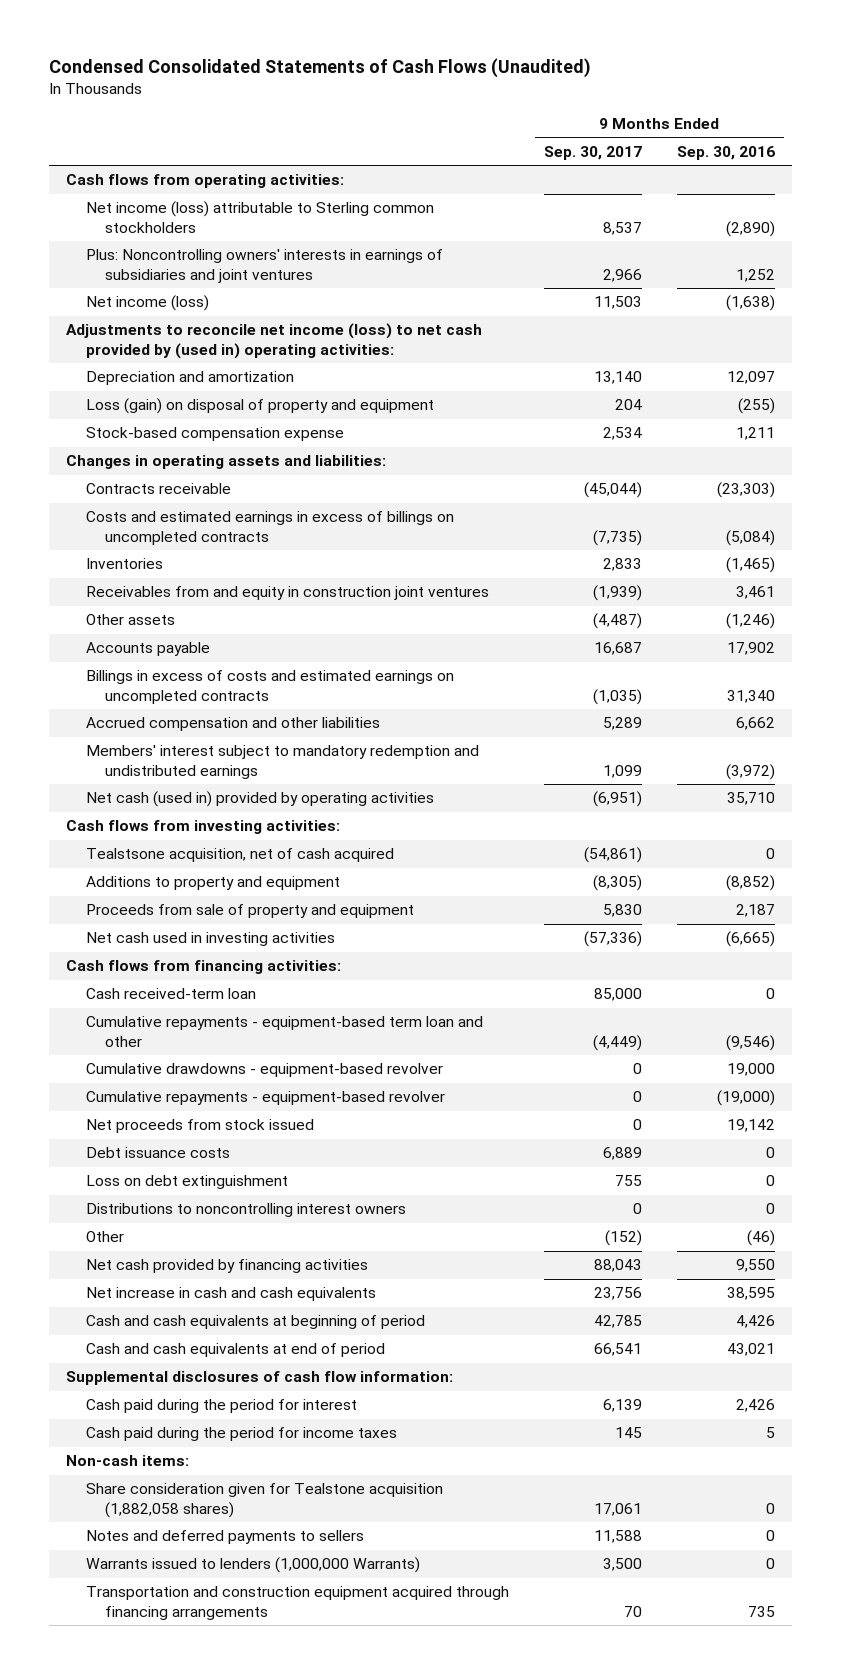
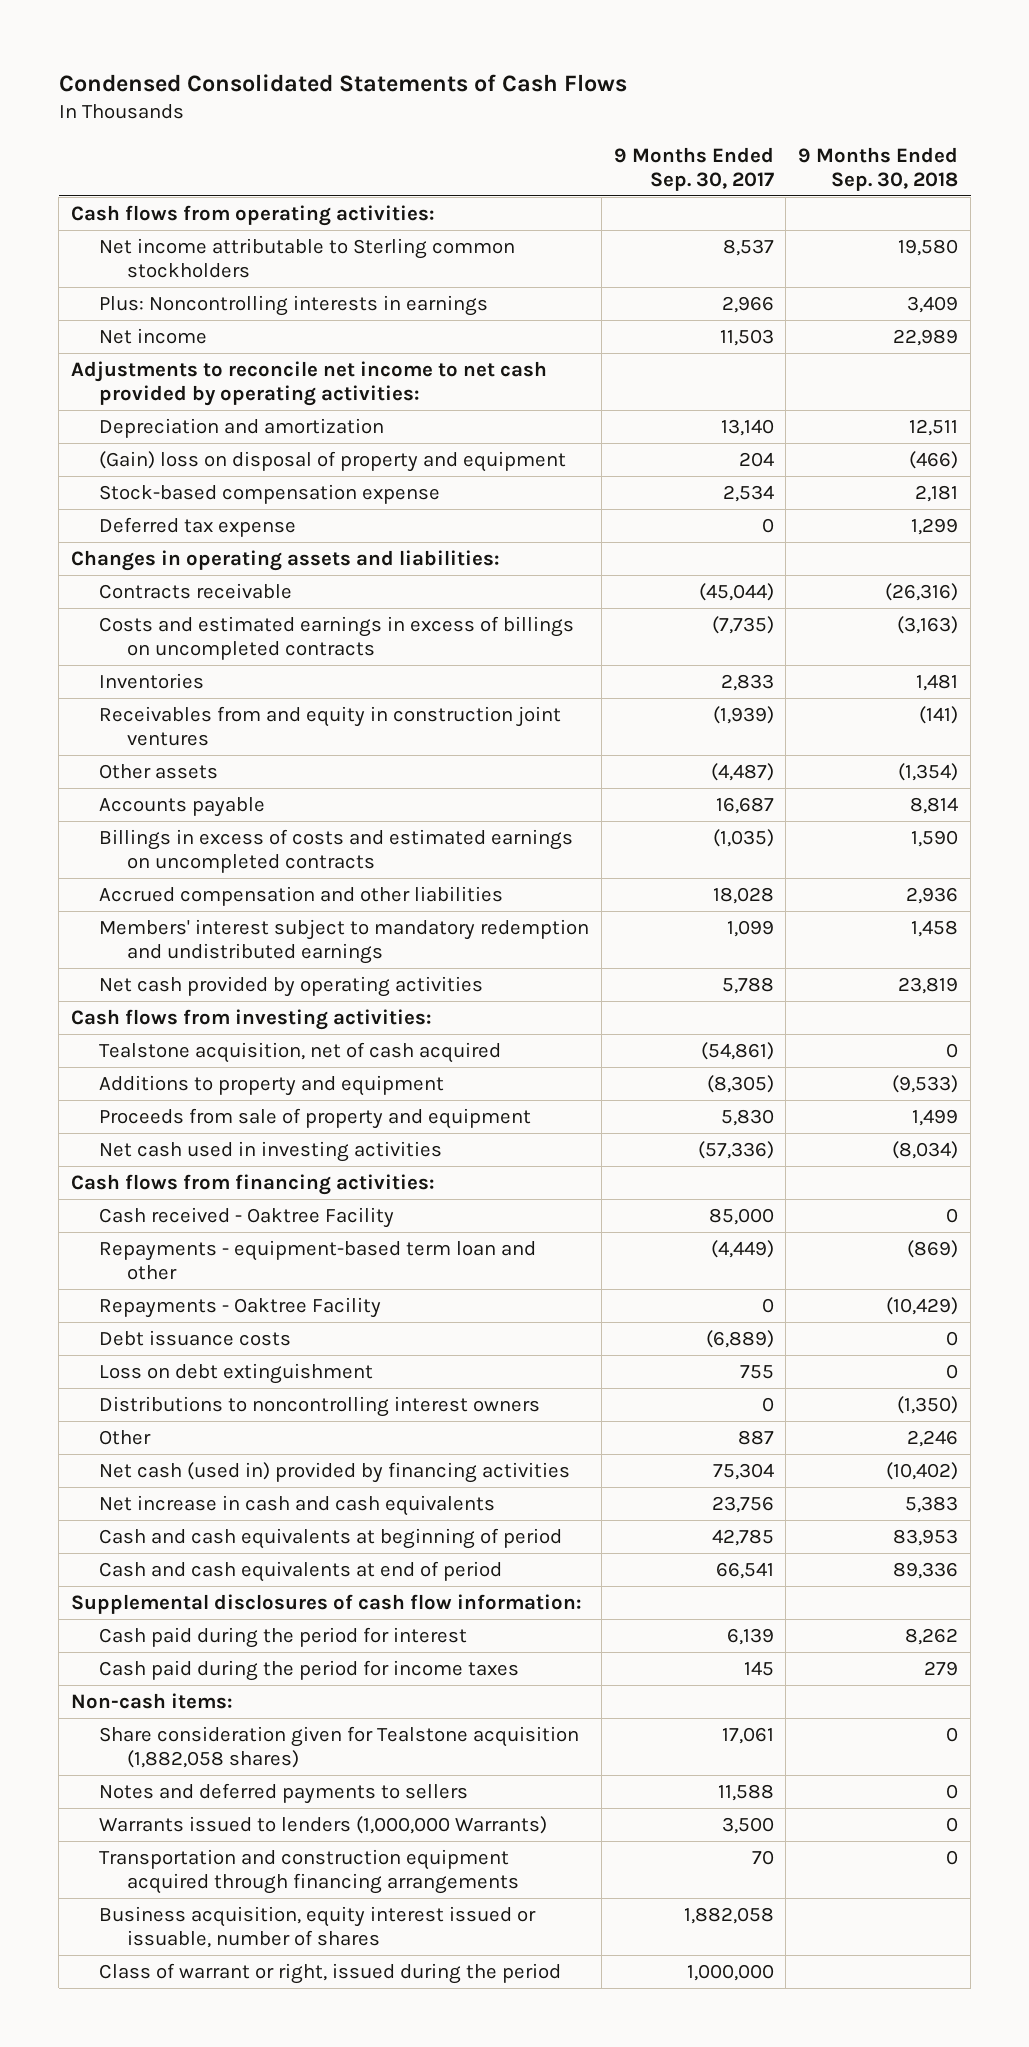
[48,57,591,78] Condensed Consolidated Statements of Cash Flows (Unaudited) -> [58,73,627,92] Condensed Consolidated Statements of Cash Flows
[676,145,775,160] Sep. 30, 2016 -> none
none -> [798,146,959,191] 9 Months Ended Sep. 30, 2018
[85,201,434,233] Net income (loss) attributable to Sterling common stockholders -> [99,238,516,278] Net income attributable to Sterling common stockholders
[85,249,443,283] Plus: Noncontrolling owners' interests in earnings of subsidiaries and joint ventures -> [99,295,489,317] Plus: Noncontrolling interests in earnings
[85,295,209,312] Net income (loss) -> [99,328,208,345] Net income
[66,323,483,359] Adjustments to reconcile net income (loss) to net cash provided by (used in) operating activities: -> [70,361,547,406] Adjustments to reconcile net income to net cash provided by operating activities:
[85,398,434,415] Loss (gain) on disposal of property and equipment -> [99,451,567,473] (Gain) loss on disposal of property and equipment
none -> [99,517,297,538] Deferred tax expense
[602,717,642,731] 5,289 -> [712,887,774,905] 18,028
[85,791,434,808] Net cash (used in) provided by operating activities -> [99,976,484,998] Net cash provided by operating activities
[592,791,642,808] (6,951) -> [721,977,774,995] 5,788
[85,848,394,863] Tealstsone acquisition, net of cash acquired -> [99,1042,502,1064] Tealstone acquisition, net of cash acquired
[85,1063,443,1078] Cumulative drawdowns - equipment-based revolver -> none
[85,1119,314,1134] Net proceeds from stock issued -> none
[85,988,256,1000] Cash received-term loan -> [99,1207,395,1229] Cash received - Oaktree Facility
[85,1016,483,1047] Cumulative repayments - equipment-based term loan and other -> [99,1240,537,1280] Repayments - equipment-based term loan and other
[85,1091,445,1106] Cumulative repayments - equipment-based revolver -> [99,1297,382,1319] Repayments - Oaktree Facility
[602,1147,642,1161] 6,889 -> [705,1330,774,1349] (6,889)
[604,1230,642,1247] (152) -> [737,1430,774,1446] 887
[85,1259,368,1274] Net cash provided by financing activities -> [99,1462,571,1484] Net cash (used in) provided by financing activities
[593,1259,642,1273] 88,043 -> [712,1463,774,1481] 75,304
none -> [99,1906,537,1948] Business acquisition, equity interest issued or issuable, number of shares
none -> [99,1963,562,1985] Class of warrant or right, issued during the period

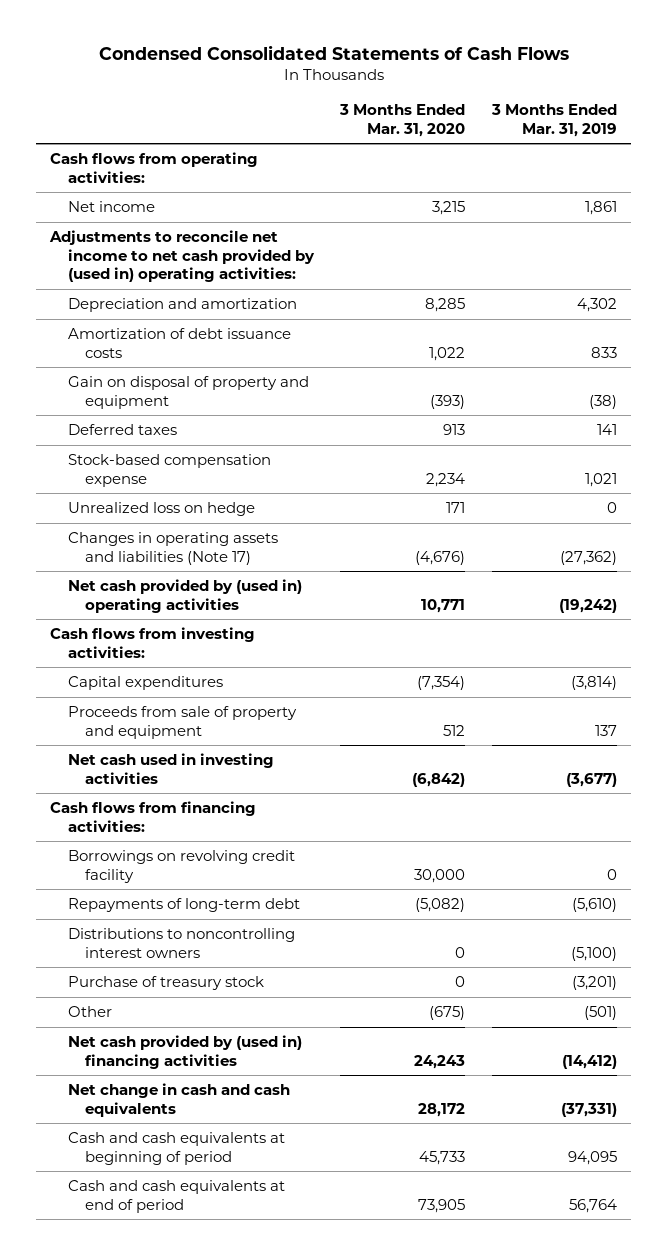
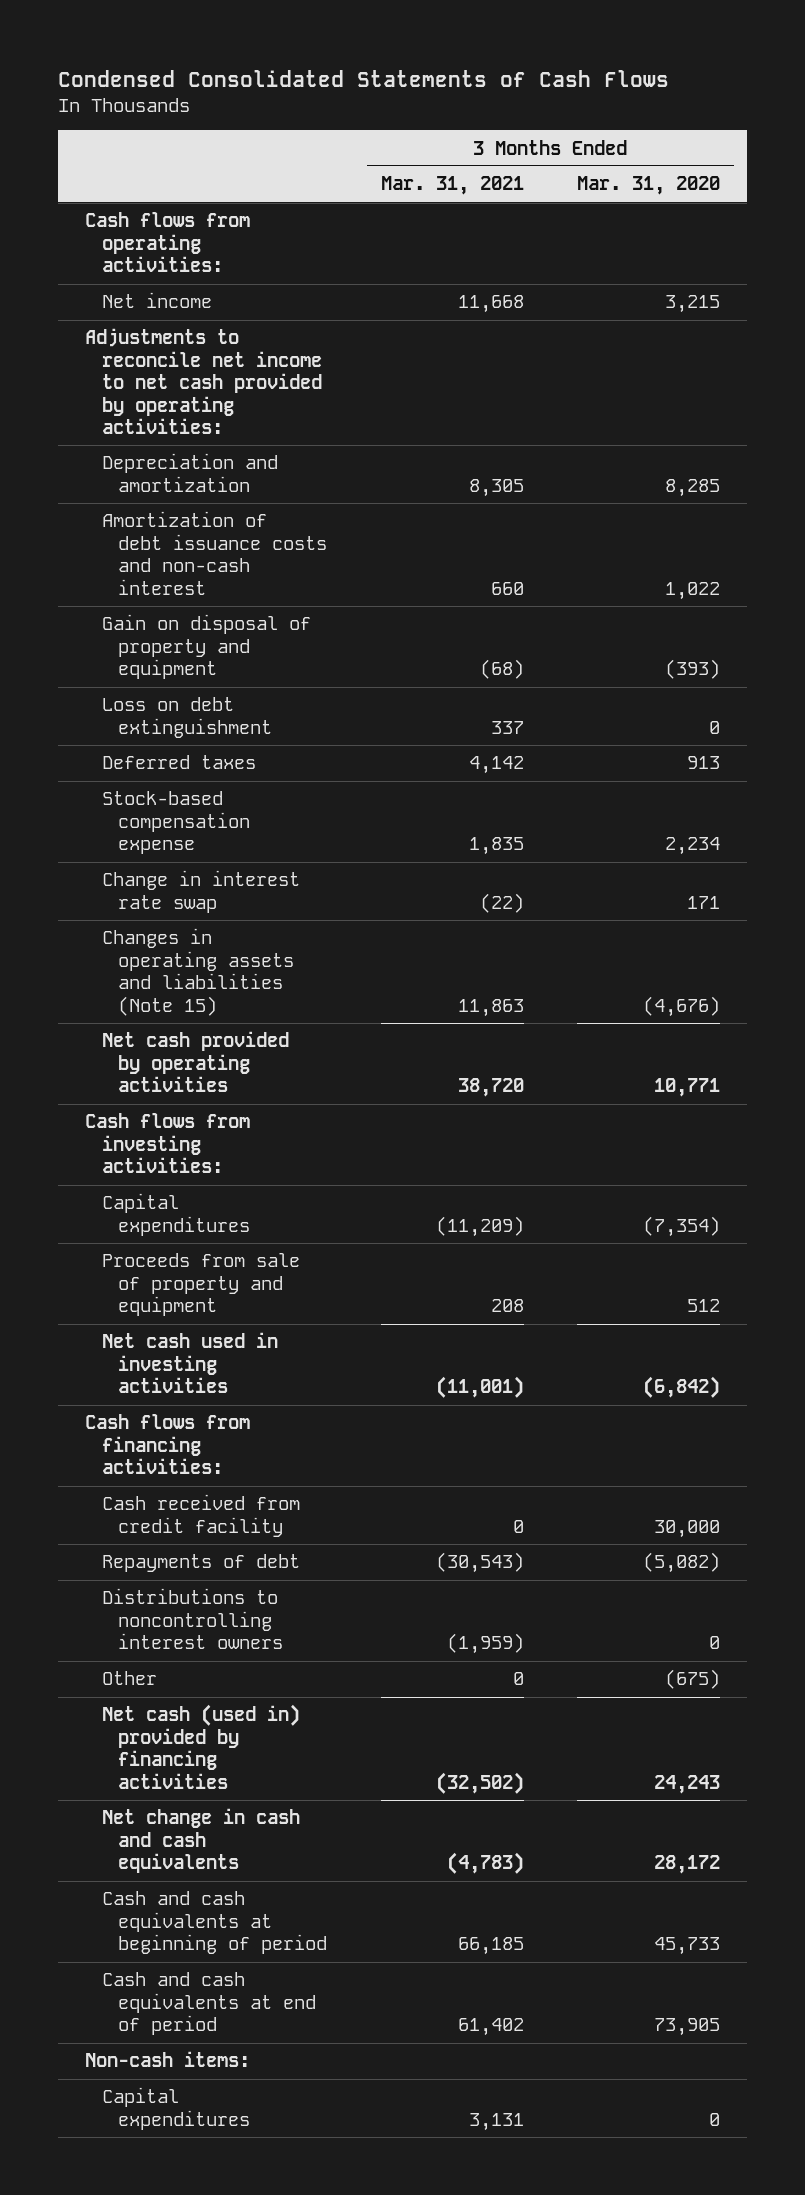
[491,104,618,137] 3 Months Ended Mar. 31, 2019 -> none
none -> [380,176,524,196] Mar. 31, 2021
[48,230,315,283] Adjustments to reconcile net income to net cash provided by (used in) operating activities: -> [84,328,322,435] Adjustments to reconcile net income to net cash provided by operating activities:
[67,328,291,358] Amortization of debt issuance costs -> [101,511,328,595] Amortization of debt issuance costs and non-cash interest
none -> [101,697,273,738] Loss on debt extinguishment
[67,502,255,517] Unrealized loss on hedge -> [101,870,300,913] Change in interest rate swap
[67,532,278,565] Changes in operating assets and liabilities (Note 17) -> [101,928,295,1016] Changes in operating assets and liabilities (Note 15)
[67,579,302,613] Net cash provided by (used in) operating activities -> [101,1031,289,1093] Net cash provided by operating activities
[67,850,295,883] Borrowings on revolving credit facility -> [101,1494,300,1537] Cash received from credit facility
[67,898,300,913] Repayments of long-term debt -> [101,1554,300,1573] Repayments of debt
[67,976,264,991] Purchase of treasury stock -> none
[67,1035,302,1069] Net cash provided by (used in) financing activities -> [101,1704,300,1789] Net cash (used in) provided by financing activities
none -> [84,2051,250,2068] Non-cash items:
none -> [101,2087,251,2130] Capital expenditures

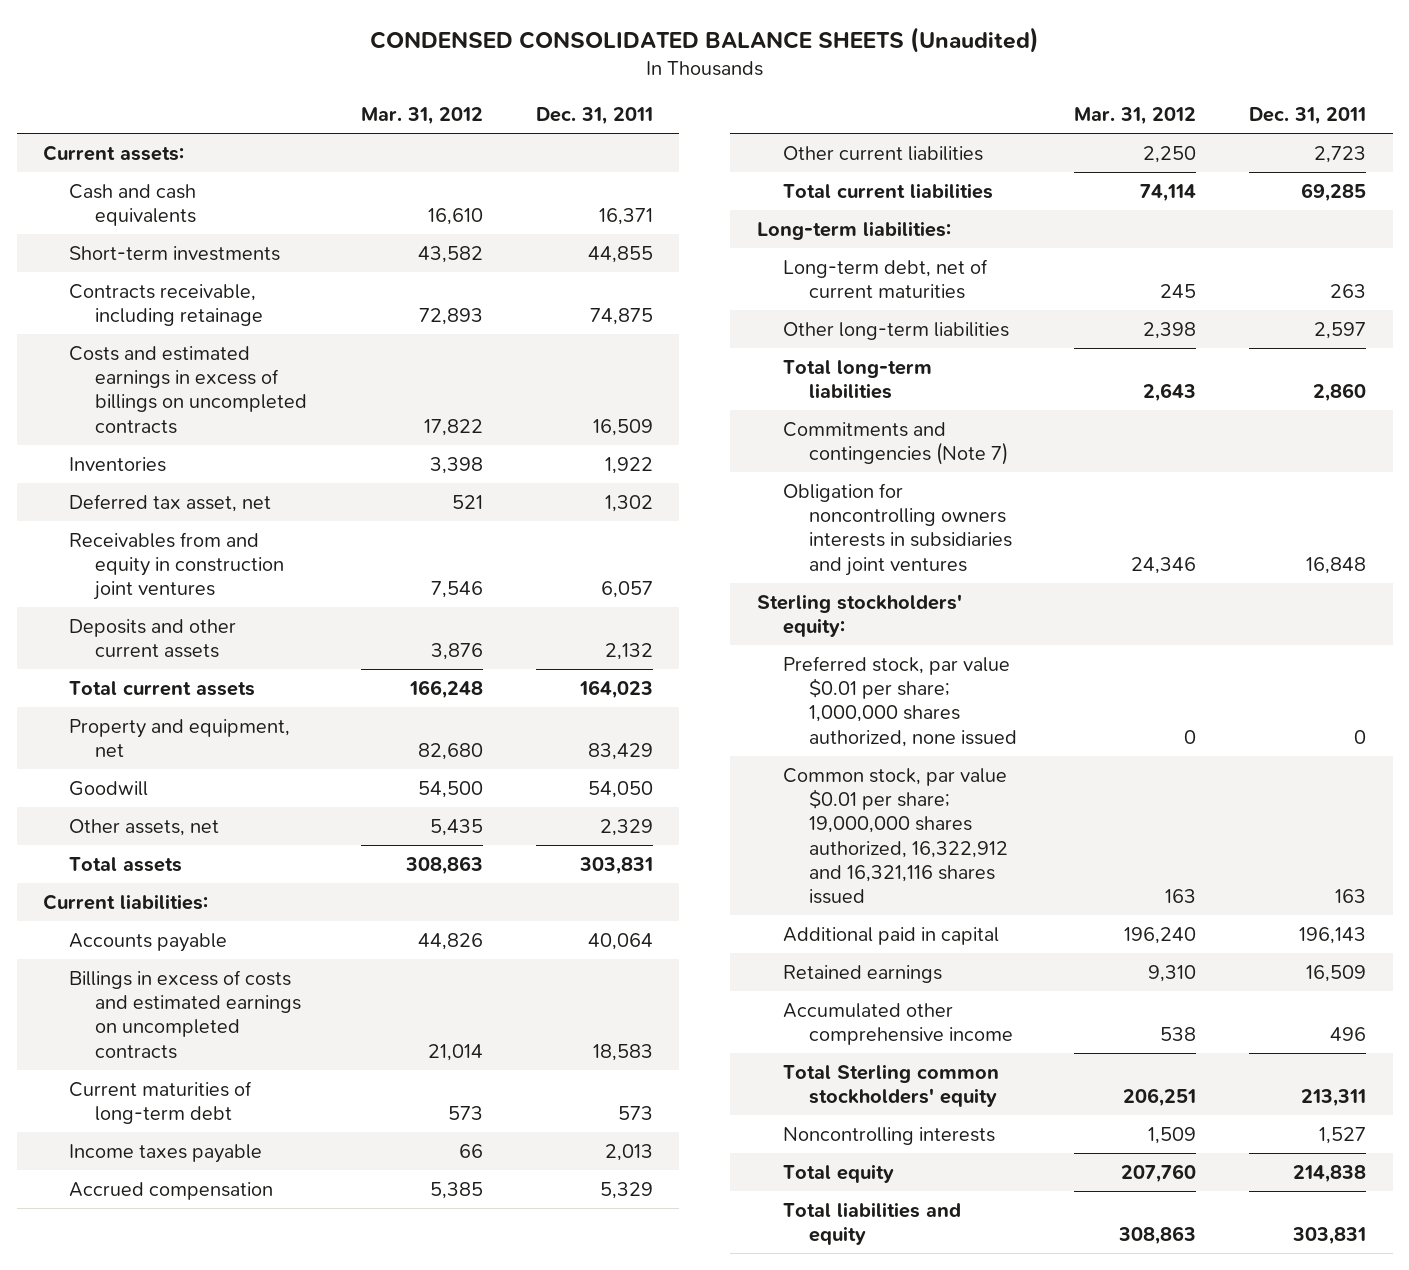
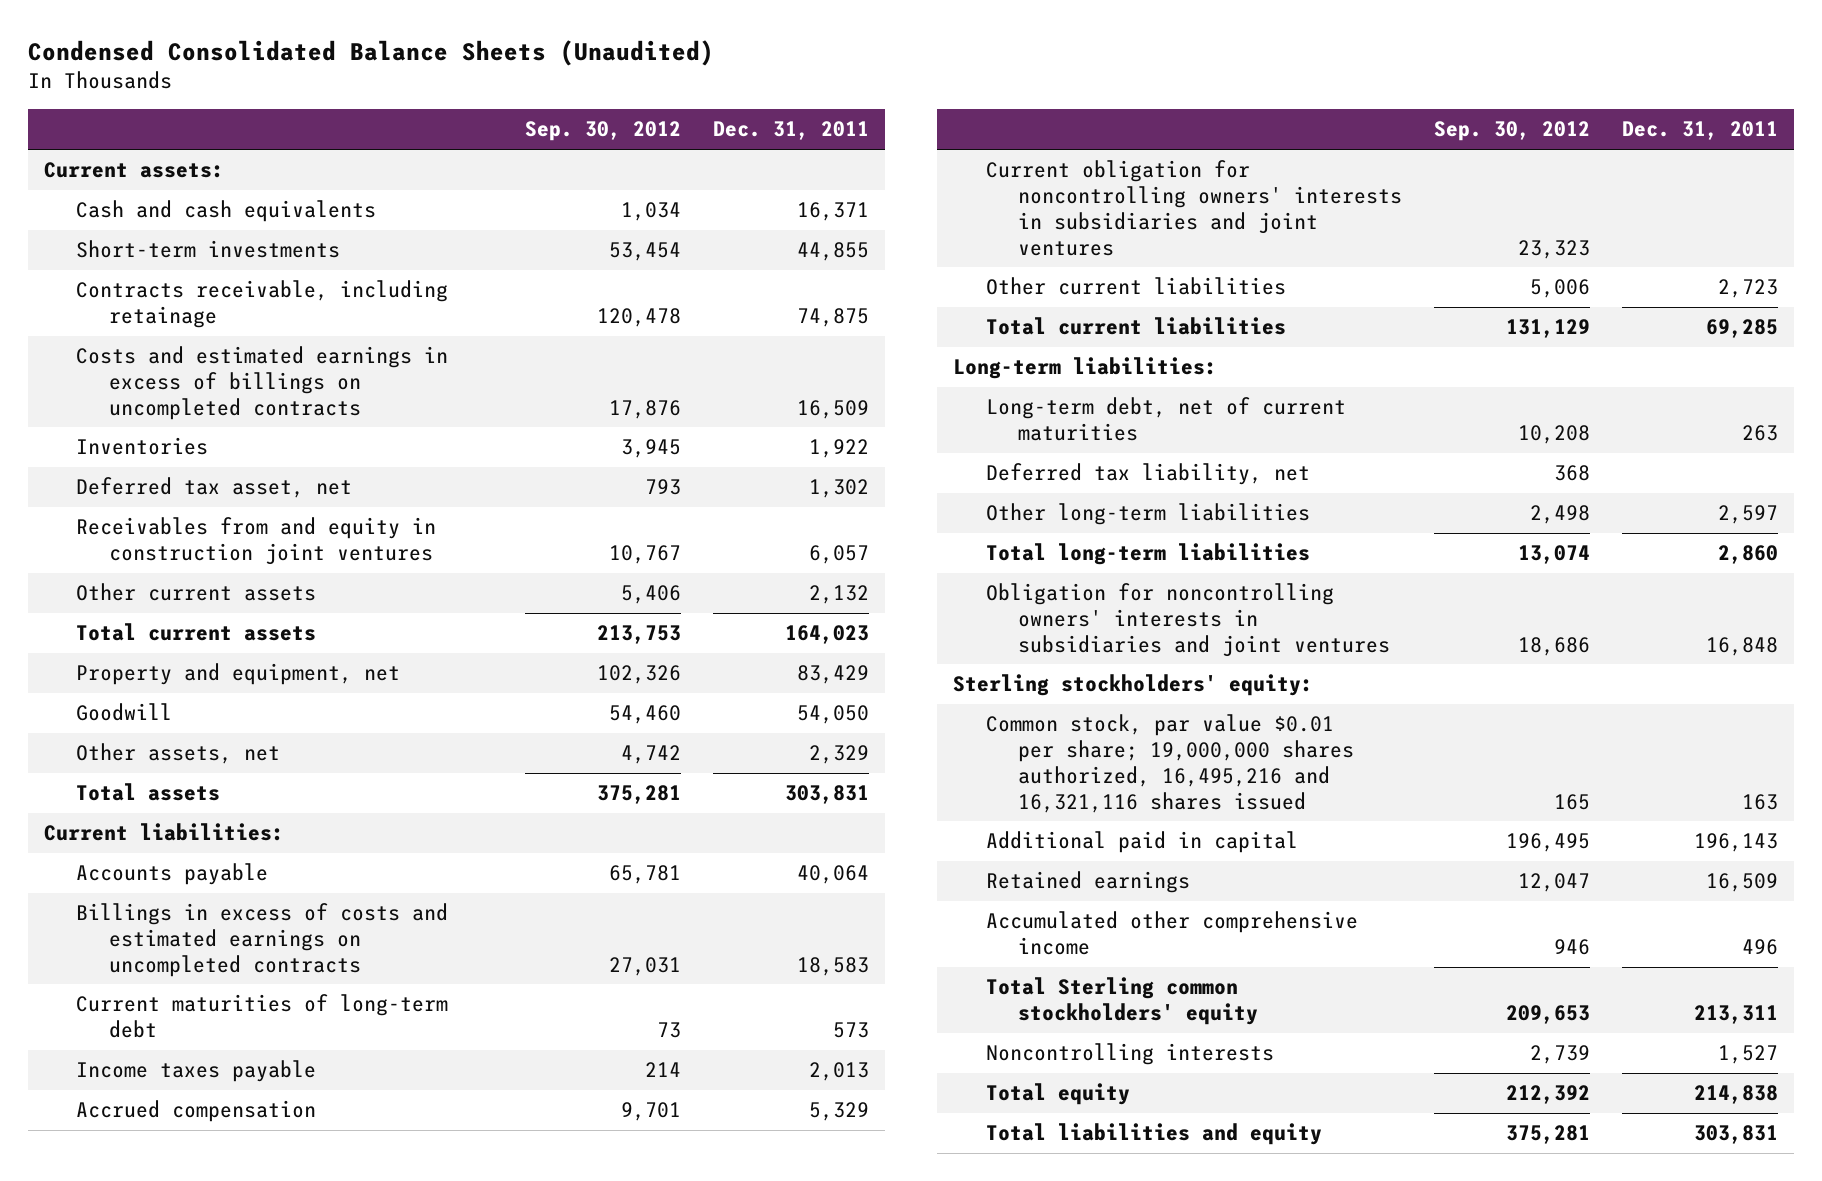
[369,27,1039,54] CONDENSED CONSOLIDATED BALANCE SHEETS (Unaudited) -> [27,40,714,67] Condensed Consolidated Balance Sheets (Unaudited)
[360,107,483,126] Mar. 31, 2012 -> none
none -> [524,121,681,142] Sep. 30, 2012
[69,618,237,659] Deposits and other current assets -> [76,583,317,602] Other current assets
none -> [985,160,1403,256] Current obligation for noncontrolling owners' interests in subsidiaries and joint ventures
none -> [985,463,1310,486] Deferred tax liability, net
[782,421,1008,466] Commitments and contingencies (Note 7) -> none
[782,482,1012,576] Obligation for noncontrolling owners interests in subsidiaries and joint ventures -> [985,583,1391,657] Obligation for noncontrolling owners' interests in subsidiaries and joint ventures
[782,655,1017,747] Preferred stock, par value $0.01 per share; 1,000,000 shares authorized, none issued -> none
[782,767,1008,905] Common stock, par value $0.01 per share; 19,000,000 shares authorized, 16,322,912 and 16,321,116 shares issued -> [985,714,1355,813] Common stock, par value $0.01 per share; 19,000,000 shares authorized, 16,495,216 and 16,321,116 shares issued

